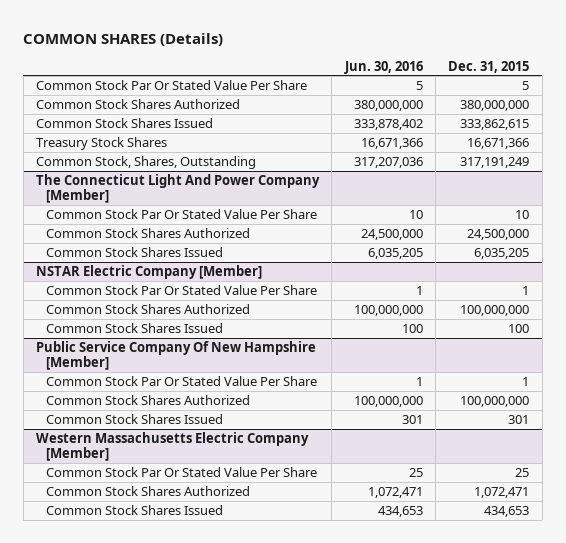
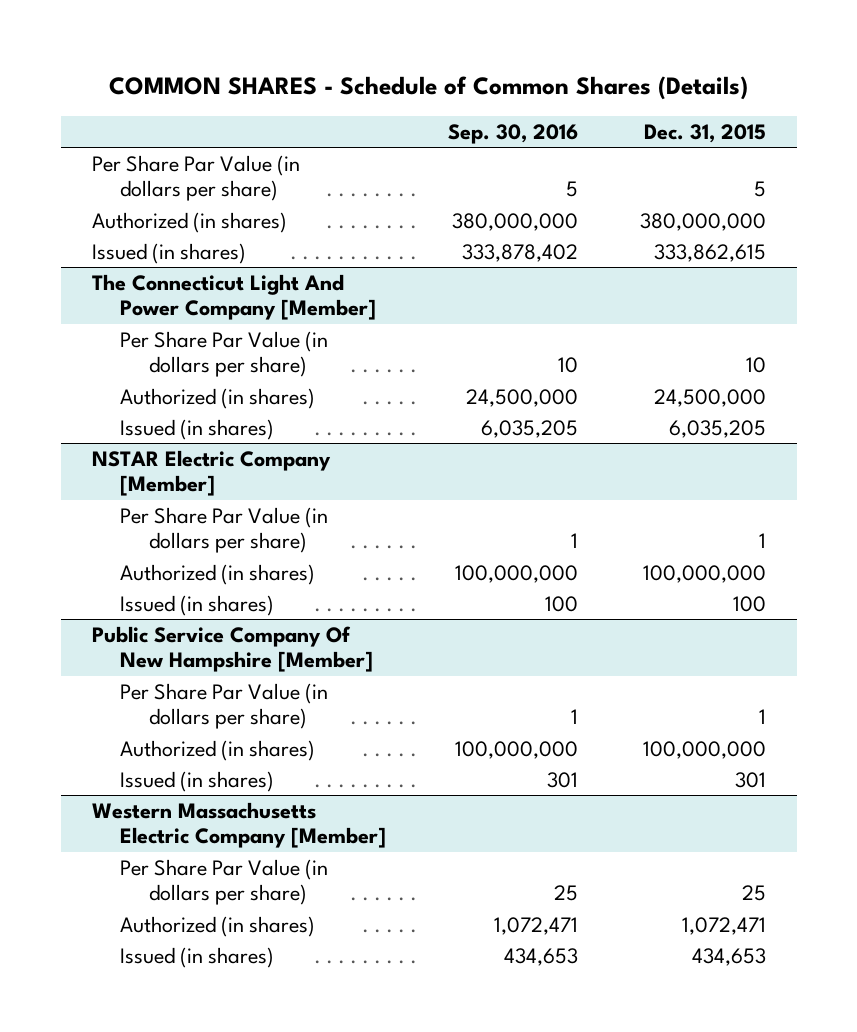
[23,32,224,46] COMMON SHARES (Details) -> [108,76,748,101] COMMON SHARES - Schedule of Common Shares (Details)
[343,60,423,74] Jun. 30, 2016 -> none
none -> [448,123,579,144] Sep. 30, 2016
[36,136,168,150] Treasury Stock Shares -> none
[36,155,257,169] Common Stock, Shares, Outstanding -> none
[36,79,308,90] Common Stock Par Or Stated Value Per Share -> [91,154,300,202] Per Share Par Value (in dollars per share)
[36,98,241,109] Common Stock Shares Authorized -> [91,211,287,233] Authorized (in shares)
[36,117,214,128] Common Stock Shares Issued -> [91,242,246,264] Issued (in shares)
[46,208,318,219] Common Stock Par Or Stated Value Per Share -> [120,330,329,378] Per Share Par Value (in dollars per share)
[46,227,251,238] Common Stock Shares Authorized -> [120,387,316,409] Authorized (in shares)
[46,246,224,257] Common Stock Shares Issued -> [120,418,275,440] Issued (in shares)
[46,284,318,295] Common Stock Par Or Stated Value Per Share -> [120,506,329,554] Per Share Par Value (in dollars per share)
[46,303,251,314] Common Stock Shares Authorized -> [120,563,316,585] Authorized (in shares)
[46,322,224,333] Common Stock Shares Issued -> [120,594,275,616] Issued (in shares)
[46,375,318,386] Common Stock Par Or Stated Value Per Share -> [120,682,329,730] Per Share Par Value (in dollars per share)
[46,394,251,405] Common Stock Shares Authorized -> [120,739,316,761] Authorized (in shares)
[46,413,224,424] Common Stock Shares Issued -> [120,770,275,792] Issued (in shares)
[46,466,318,477] Common Stock Par Or Stated Value Per Share -> [120,858,329,906] Per Share Par Value (in dollars per share)
[46,485,251,496] Common Stock Shares Authorized -> [120,915,316,937] Authorized (in shares)
[46,504,224,515] Common Stock Shares Issued -> [120,946,275,968] Issued (in shares)

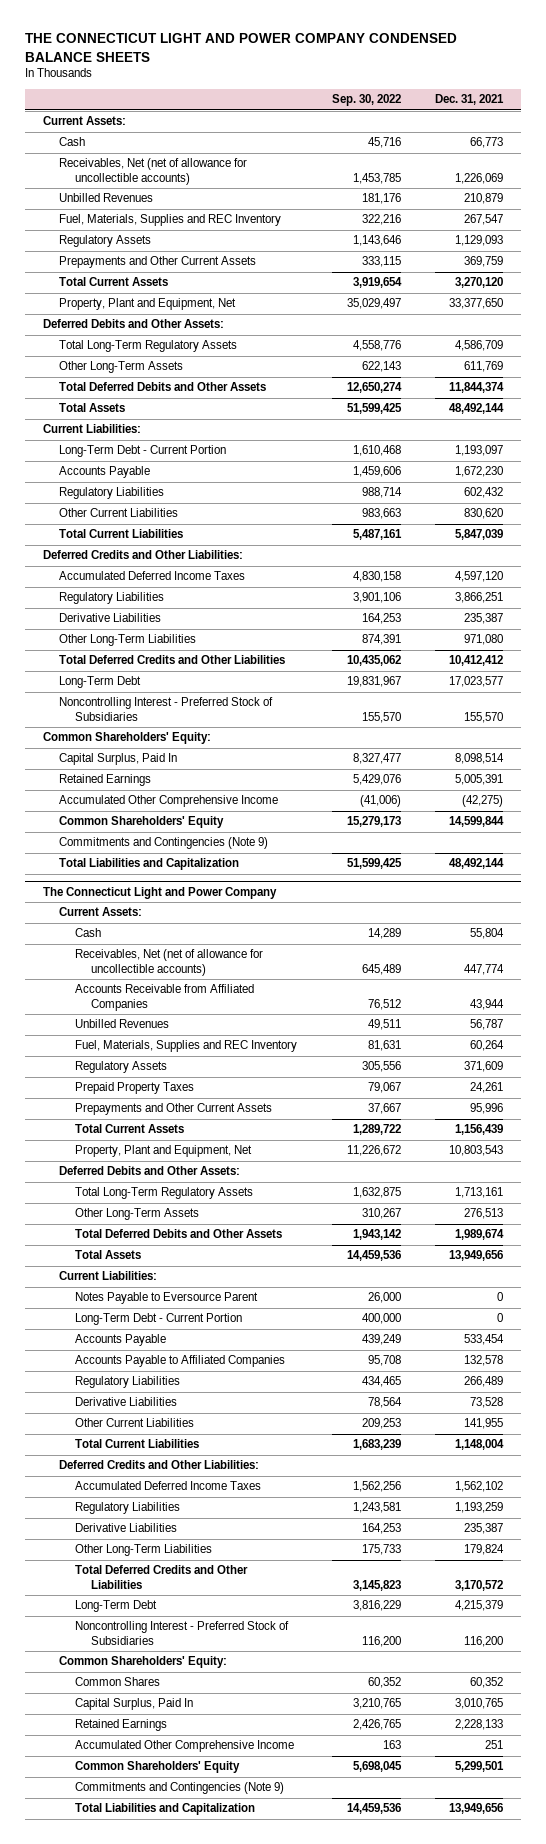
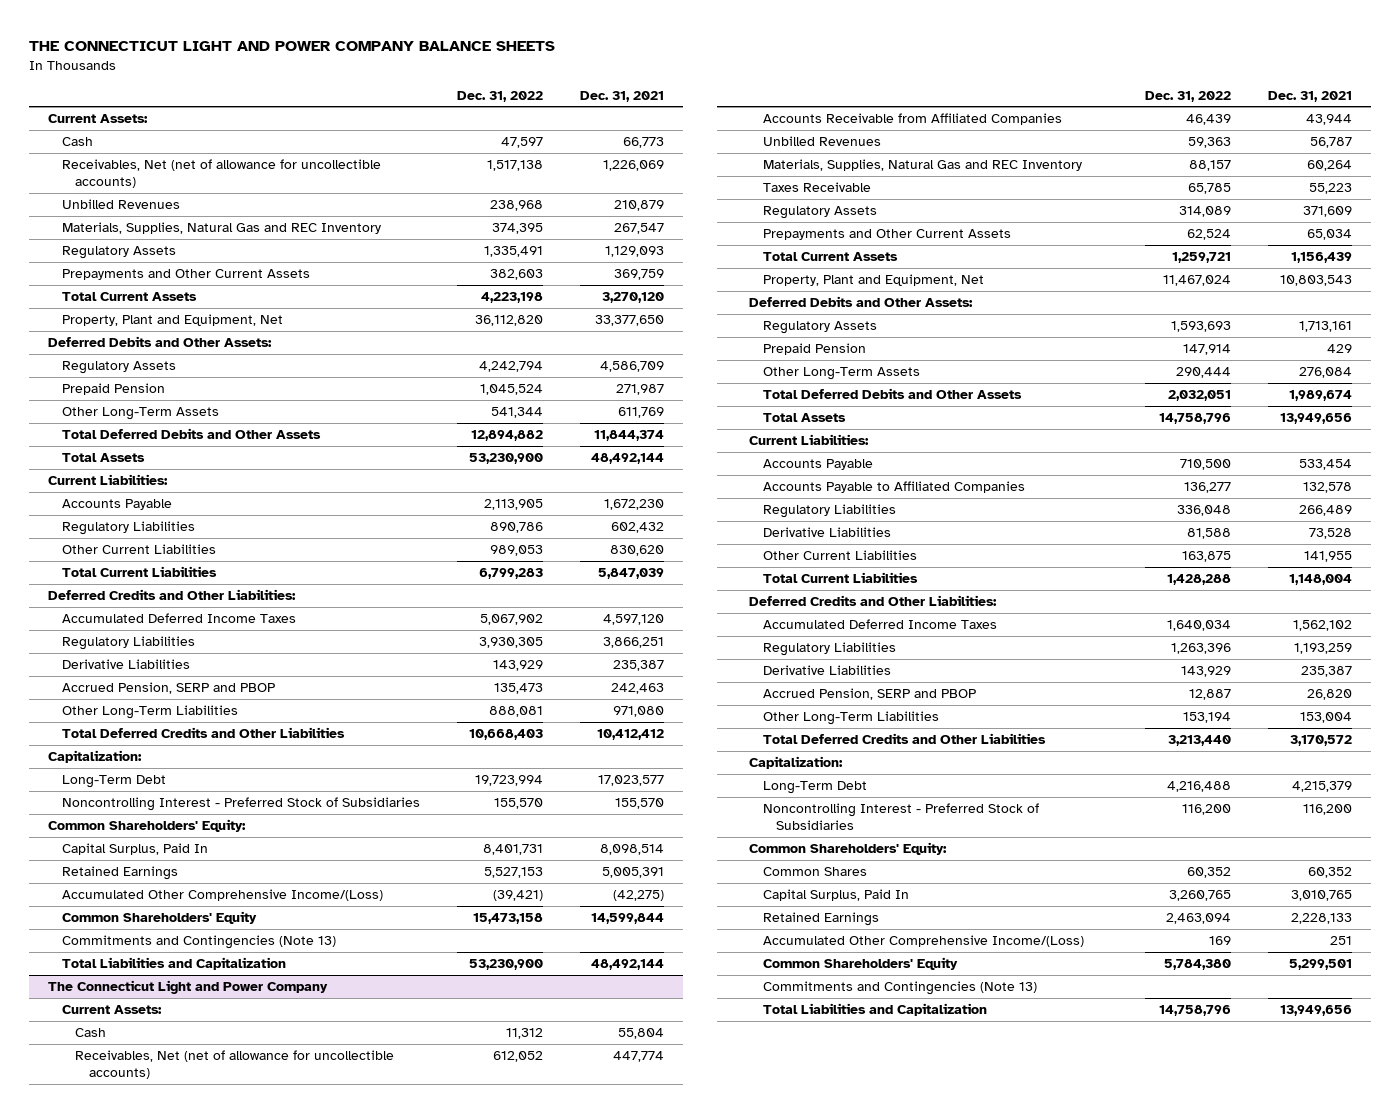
[25,33,458,62] THE CONNECTICUT LIGHT AND POWER COMPANY CONDENSED BALANCE SHEETS -> [29,40,556,51] THE CONNECTICUT LIGHT AND POWER COMPANY BALANCE SHEETS
[331,94,401,107] Sep. 30, 2022 -> none
none -> [456,90,543,102] Dec. 31, 2022
[58,214,281,227] Fuel, Materials, Supplies and REC Inventory -> [61,222,381,235] Materials, Supplies, Natural Gas and REC Inventory
[58,340,237,353] Total Long-Term Regulatory Assets -> [61,361,176,375] Regulatory Assets
none -> [61,383,165,396] Prepaid Pension
[58,445,226,458] Long-Term Debt - Current Portion -> none
none -> [61,682,275,695] Accrued Pension, SERP and PBOP
none -> [48,750,143,764] Capitalization:
[58,795,278,808] Accumulated Other Comprehensive Income -> [61,889,383,902] Accumulated Other Comprehensive Income/(Loss)
[58,837,268,850] Commitments and Contingencies (Note 9) -> [61,935,336,950] Commitments and Contingencies (Note 13)
[74,1040,297,1053] Fuel, Materials, Supplies and REC Inventory -> [762,159,1082,172] Materials, Supplies, Natural Gas and REC Inventory
none -> [762,182,871,193] Taxes Receivable
[74,1082,194,1095] Prepaid Property Taxes -> none
[470,1103,504,1115] 95,996 -> [1306,229,1352,241] 65,034
[74,1187,253,1200] Total Long-Term Regulatory Assets -> [762,321,877,335] Regulatory Assets
none -> [762,343,866,356] Prepaid Pension
[464,1208,504,1220] 276,513 -> [1298,367,1352,379] 276,084
[74,1292,258,1305] Notes Payable to Eversource Parent -> none
[74,1313,242,1326] Long-Term Debt - Current Portion -> none
none -> [762,688,976,701] Accrued Pension, SERP and PBOP
[464,1544,505,1556] 179,824 -> [1299,712,1352,724] 153,004
none -> [749,756,844,770] Capitalization:
[74,1740,294,1753] Accumulated Other Comprehensive Income -> [762,935,1084,948] Accumulated Other Comprehensive Income/(Loss)
[74,1782,284,1795] Commitments and Contingencies (Note 9) -> [762,981,1037,996] Commitments and Contingencies (Note 13)

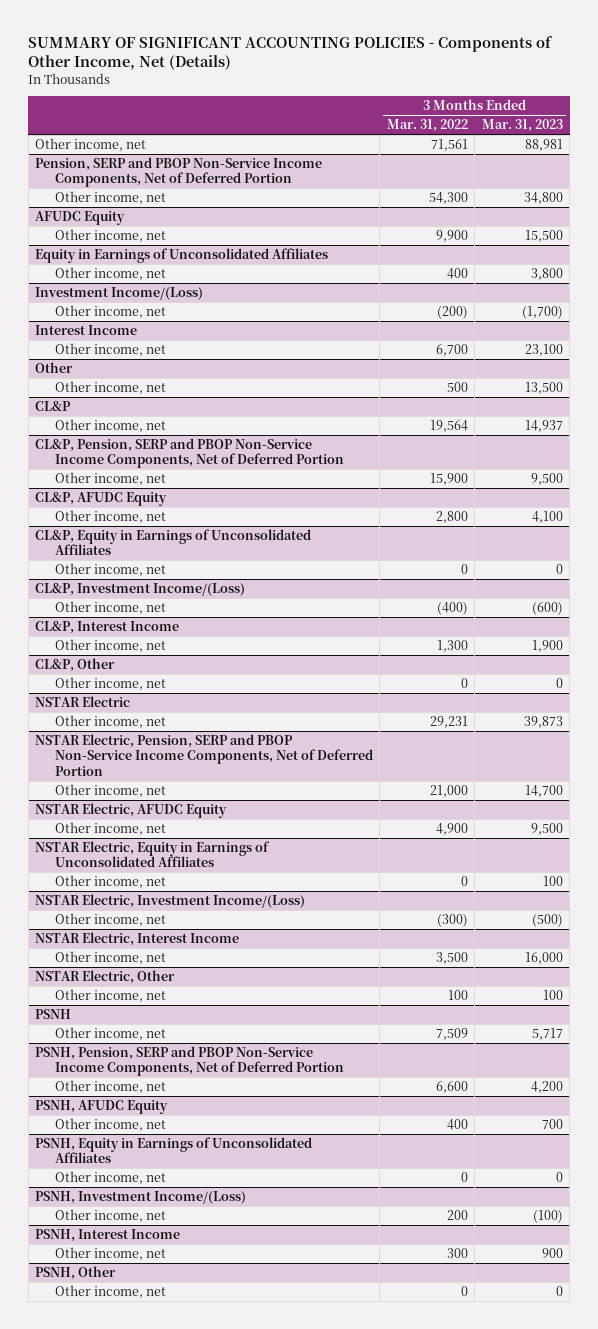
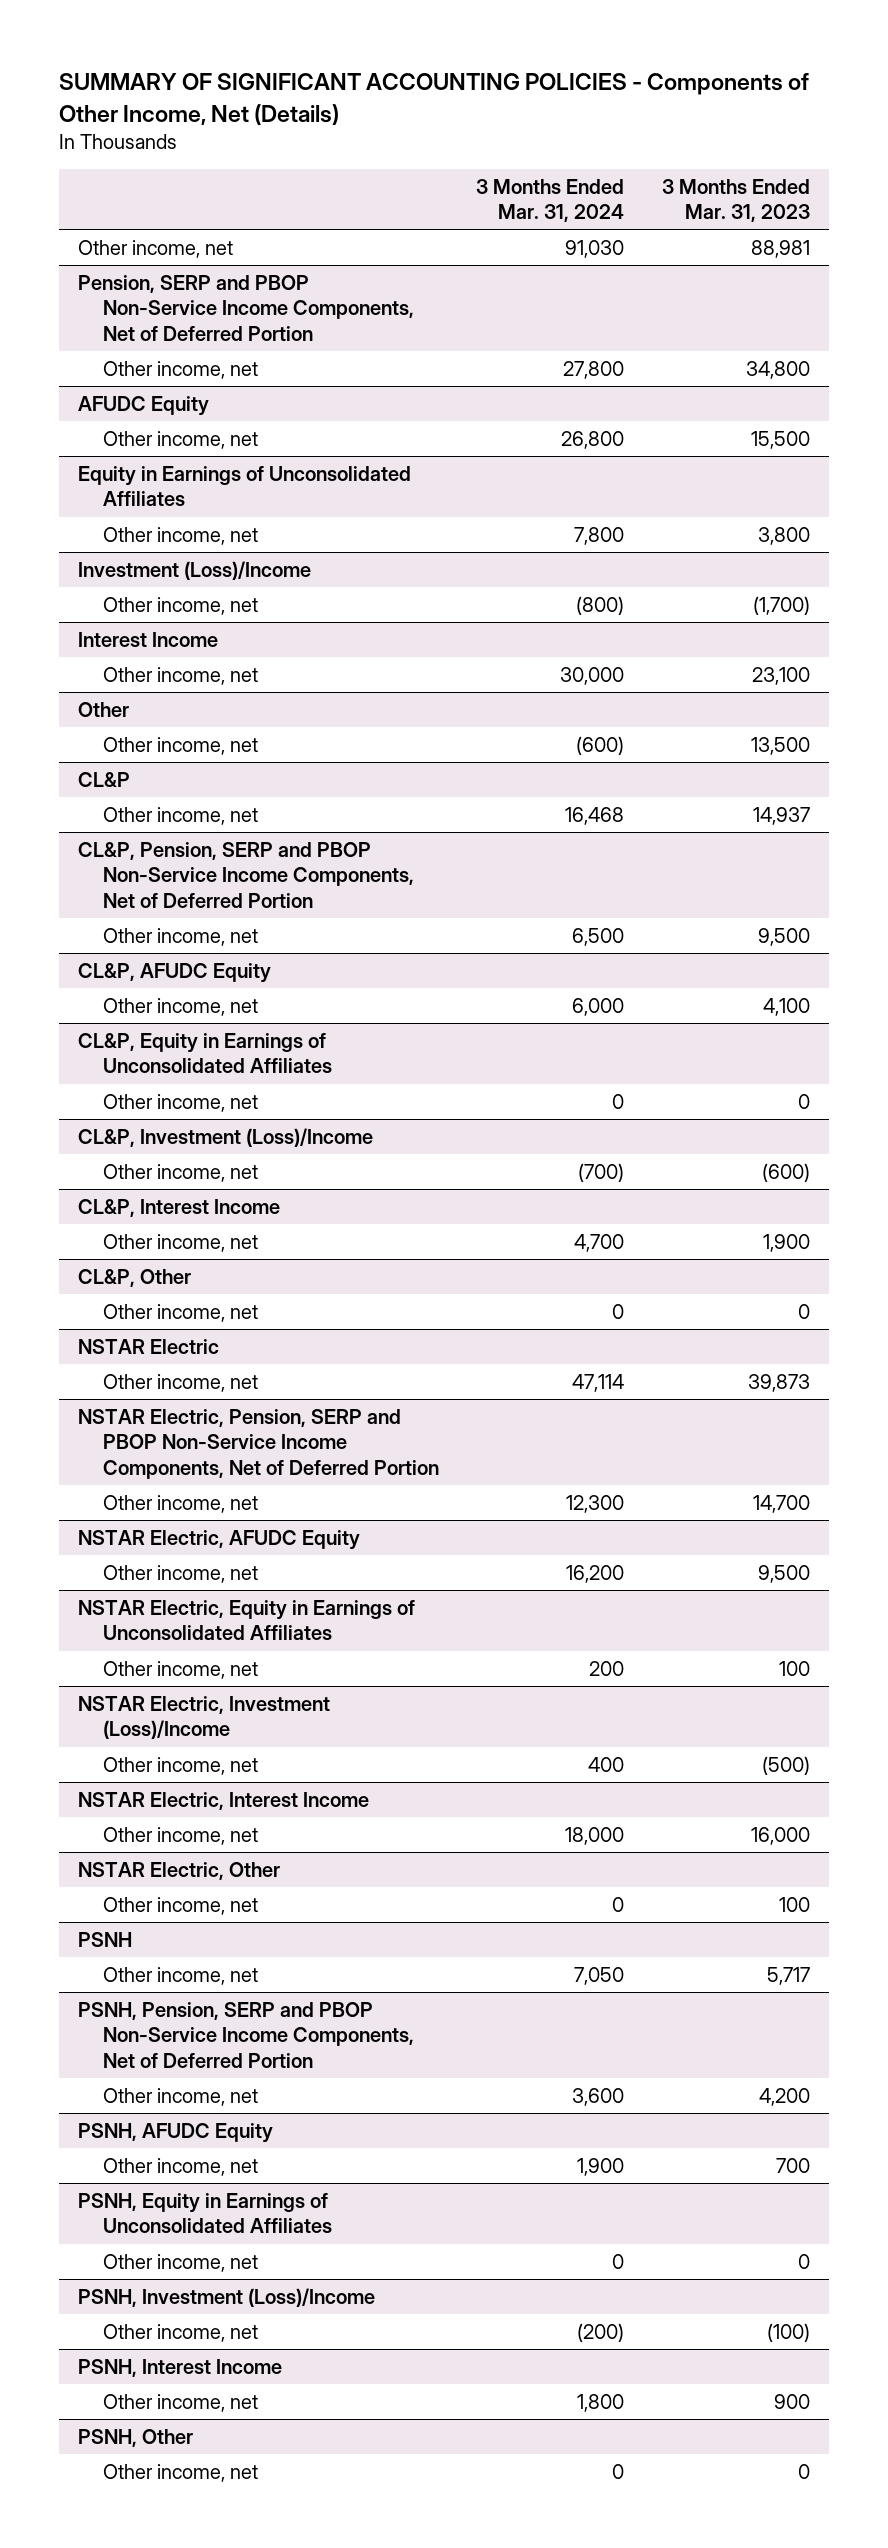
[386,119,468,133] Mar. 31, 2022 -> none
none -> [476,178,625,223] 3 Months Ended Mar. 31, 2024
[35,287,204,301] Investment Income/(Loss) -> [77,560,311,580] Investment (Loss)/Income
[35,583,246,597] CL&P, Investment Income/(Loss) -> [77,1127,373,1147] CL&P, Investment (Loss)/Income
[35,894,306,909] NSTAR Electric, Investment Income/(Loss) -> [77,1695,330,1740] NSTAR Electric, Investment (Loss)/Income
[35,1191,247,1205] PSNH, Investment Income/(Loss) -> [77,2287,375,2307] PSNH, Investment (Loss)/Income

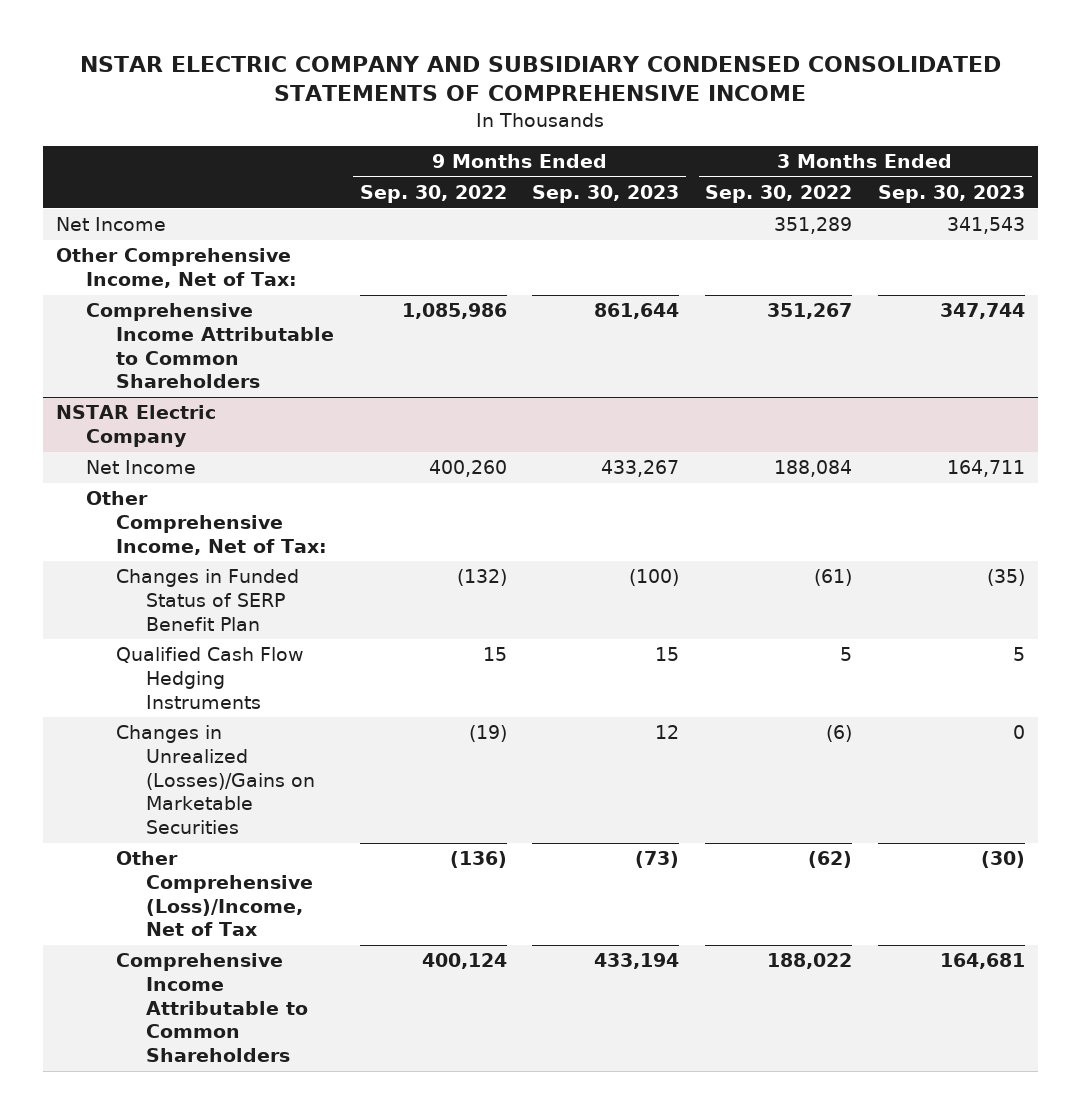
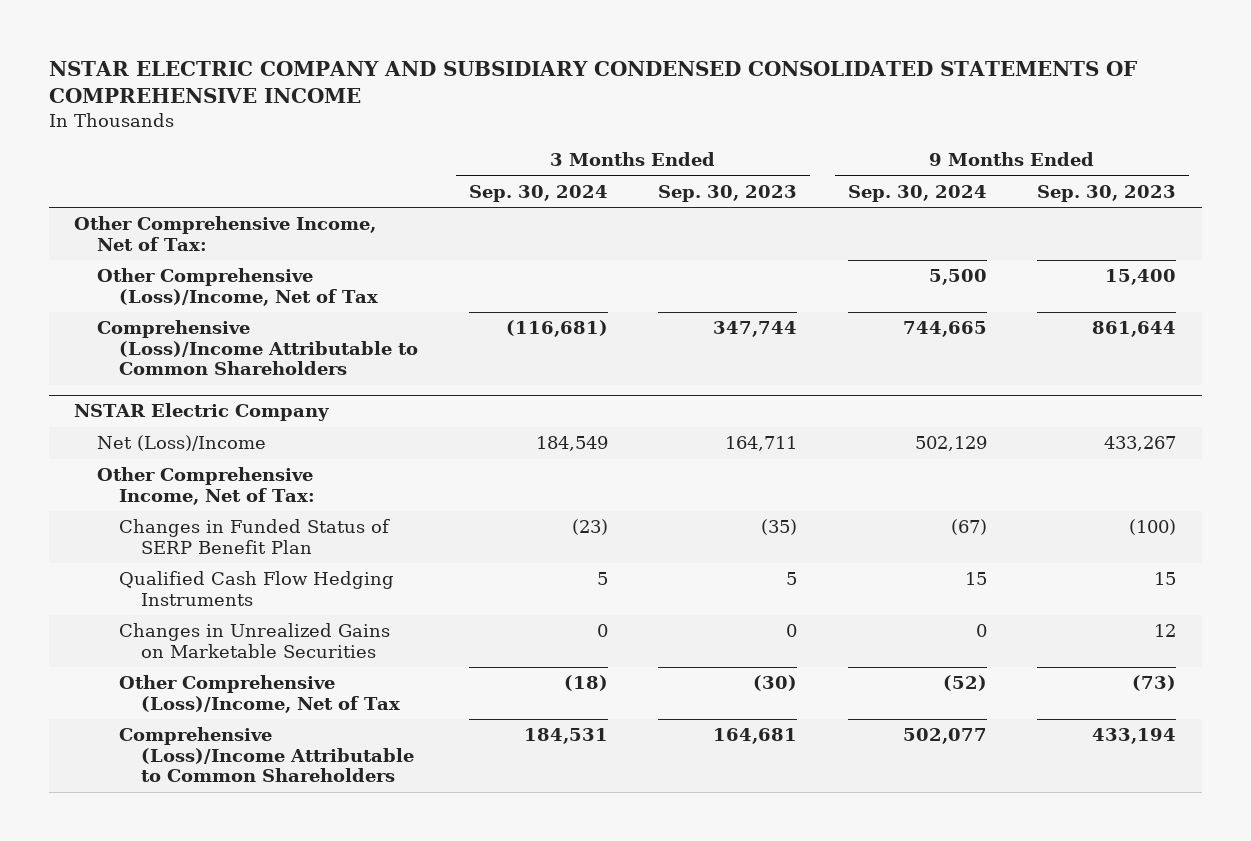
[359,184,507,203] Sep. 30, 2022 -> none
[705,184,853,203] Sep. 30, 2022 -> none
none -> [468,184,608,202] Sep. 30, 2024
none -> [847,184,987,202] Sep. 30, 2024
[55,217,166,232] Net Income -> none
none -> [96,268,379,306] Other Comprehensive (Loss)/Income, Net of Tax
[85,303,334,389] Comprehensive Income Attributable to Common Shareholders -> [96,320,419,376] Comprehensive (Loss)/Income Attributable to Common Shareholders
[85,460,196,475] Net Income -> [96,435,266,452] Net (Loss)/Income
[115,725,315,835] Changes in Unrealized (Losses)/Gains on Marketable Securities -> [119,623,391,658] Changes in Unrealized Gains on Marketable Securities
[115,953,308,1063] Comprehensive Income Attributable to Common Shareholders -> [119,727,415,783] Comprehensive (Loss)/Income Attributable to Common Shareholders

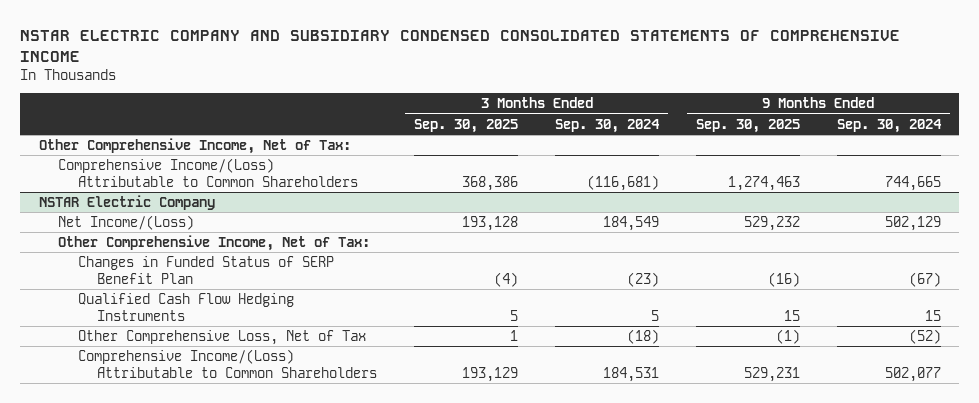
[658,184,798,202] Sep. 30, 2023 -> none
[1037,184,1177,202] Sep. 30, 2023 -> none
none -> [414,118,519,133] Sep. 30, 2025
none -> [695,118,800,133] Sep. 30, 2025
[96,268,379,306] Other Comprehensive (Loss)/Income, Net of Tax -> none
[96,320,419,376] Comprehensive (Loss)/Income Attributable to Common Shareholders -> [58,157,358,187] Comprehensive Income/(Loss) Attributable to Common Shareholders
[96,435,266,452] Net (Loss)/Income -> [58,214,195,230] Net Income/(Loss)
[119,623,391,658] Changes in Unrealized Gains on Marketable Securities -> none
[119,675,401,713] Other Comprehensive (Loss)/Income, Net of Tax -> [77,329,366,345] Other Comprehensive Loss, Net of Tax
[119,727,415,783] Comprehensive (Loss)/Income Attributable to Common Shareholders -> [77,348,378,378] Comprehensive Income/(Loss) Attributable to Common Shareholders

